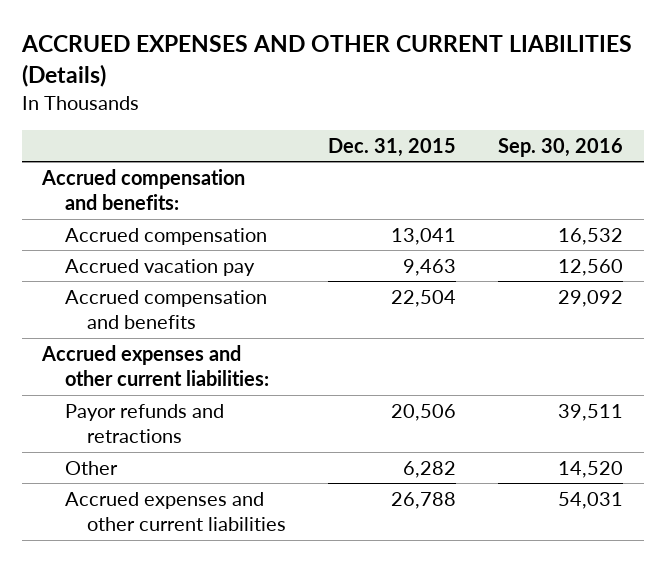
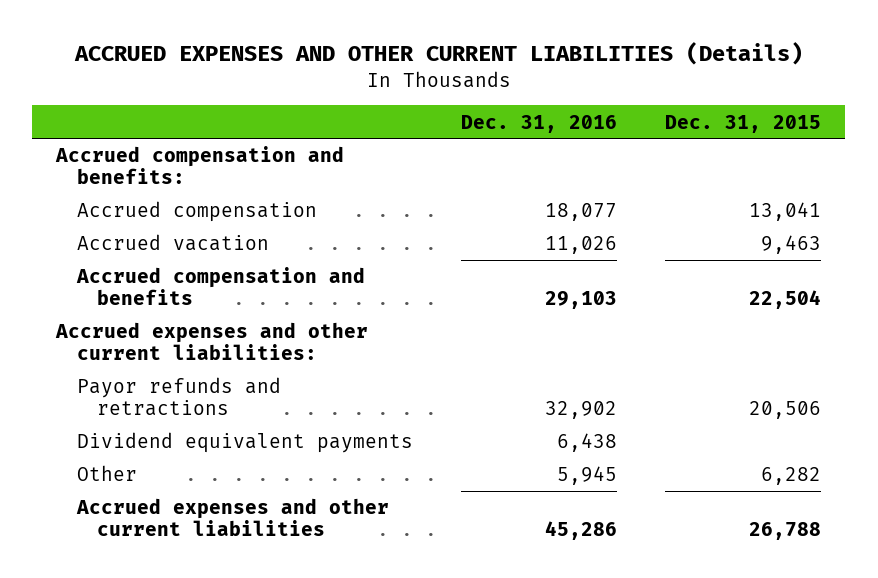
[498,137,624,157] Sep. 30, 2016 -> none
none -> [460,114,617,133] Dec. 31, 2016
[64,258,255,276] Accrued vacation pay -> [76,234,269,252] Accrued vacation
none -> [76,432,413,454] Dividend equivalent payments

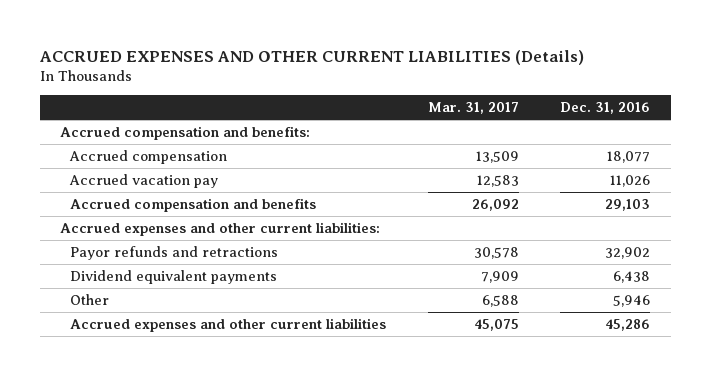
[665,114,822,133] Dec. 31, 2015 -> none
none -> [427,102,519,115] Mar. 31, 2017
[76,234,269,252] Accrued vacation -> [69,173,219,188] Accrued vacation pay
[556,466,617,486] 5,945 -> [612,294,650,307] 5,946

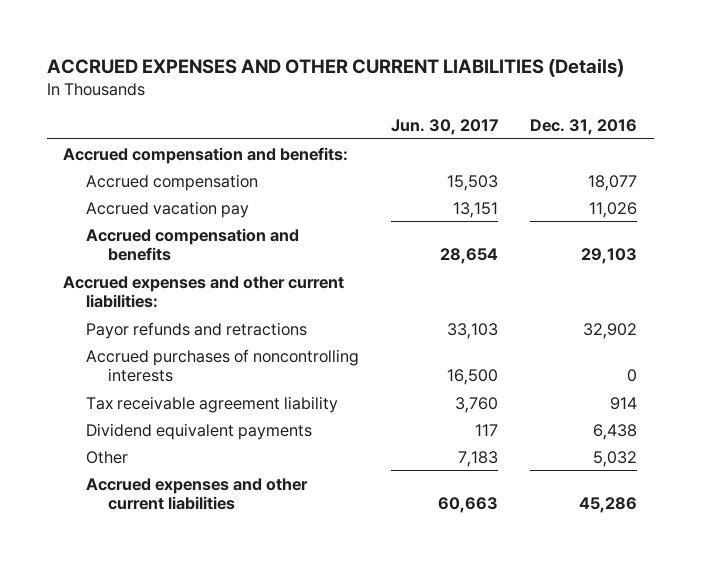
[427,102,519,115] Mar. 31, 2017 -> none
none -> [391,118,499,135] Jun. 30, 2017
none -> [85,348,359,383] Accrued purchases of noncontrolling interests
none -> [85,395,338,413] Tax receivable agreement liability
[612,294,650,307] 5,946 -> [593,450,638,467] 5,032

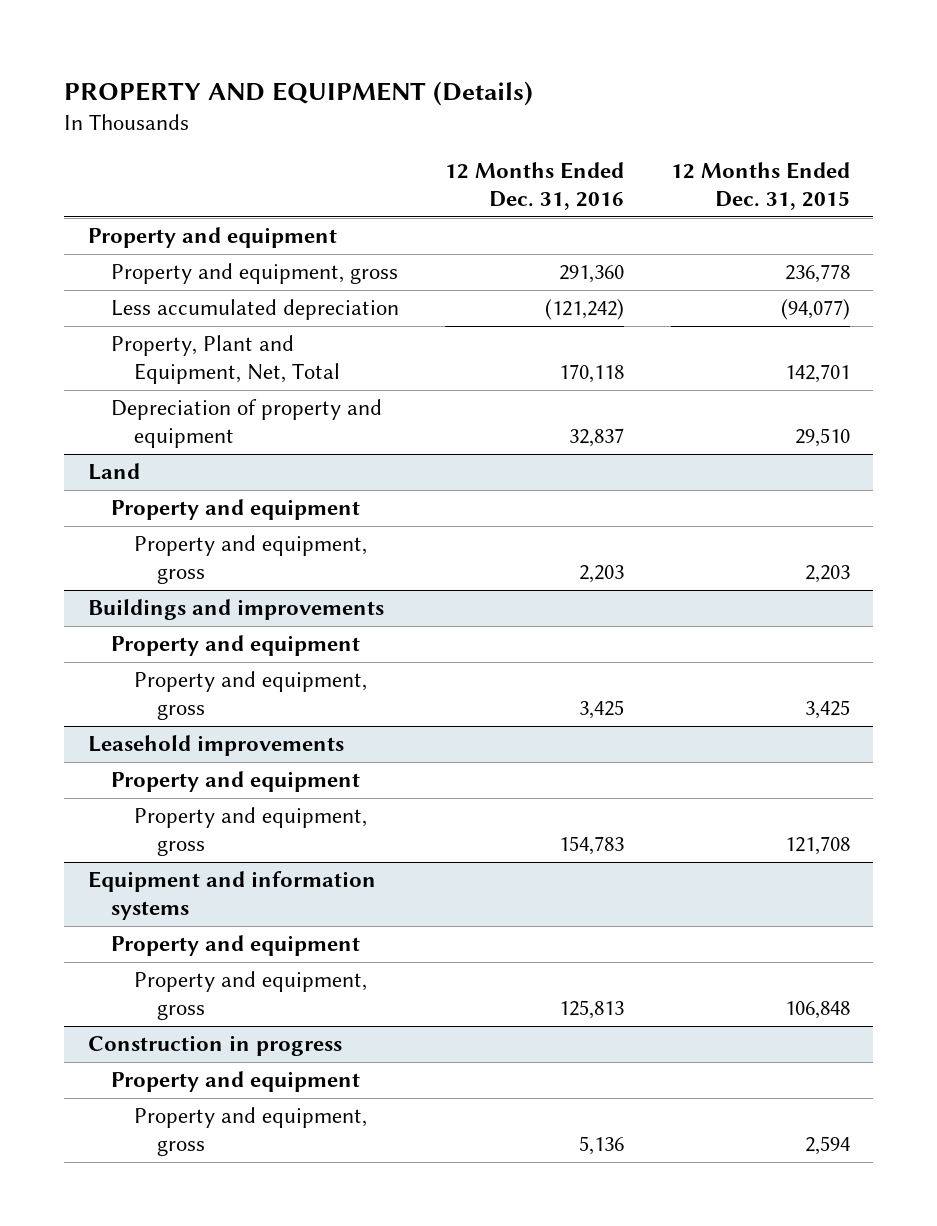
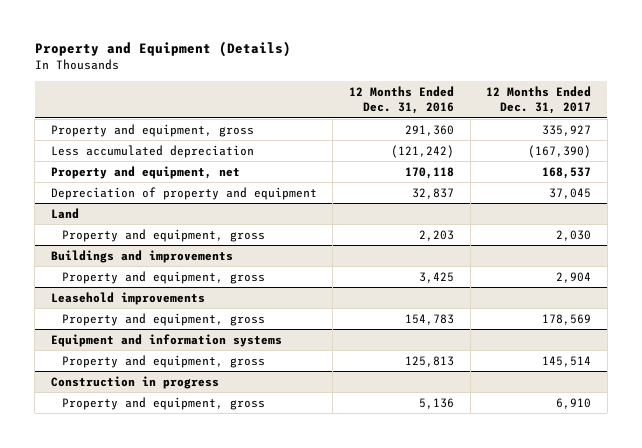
[64,80,534,106] PROPERTY AND EQUIPMENT (Details) -> [34,41,291,58] Property and Equipment (Details)
[670,162,850,211] 12 Months Ended Dec. 31, 2015 -> none
none -> [486,85,592,115] 12 Months Ended Dec. 31, 2017
[87,227,337,249] Property and equipment -> none
[110,335,340,385] Property, Plant and Equipment, Net, Total -> [50,165,240,179] Property and equipment, net
[110,499,360,521] Property and equipment -> none
[110,635,360,657] Property and equipment -> none
[110,771,360,793] Property and equipment -> none
[110,935,360,957] Property and equipment -> none
[110,1071,360,1093] Property and equipment -> none

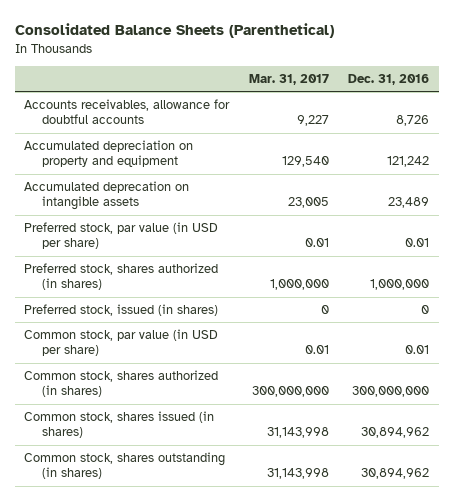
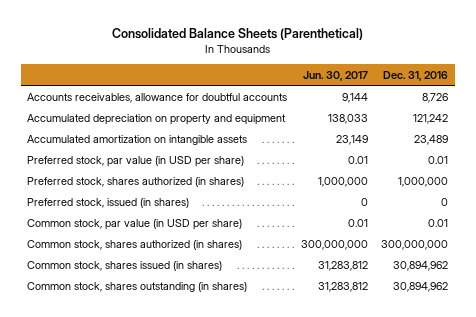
[248,74,329,86] Mar. 31, 2017 -> none
none -> [302,70,368,81] Jun. 30, 2017
[24,181,190,211] Accumulated deprecation on intangible assets -> [27,134,248,145] Accumulated amortization on intangible assets

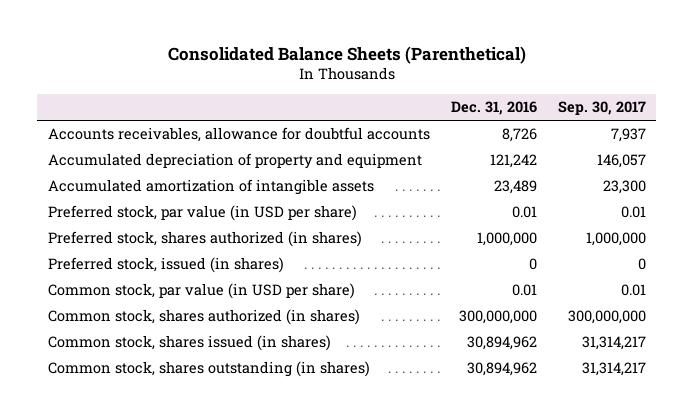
[302,70,368,81] Jun. 30, 2017 -> none
none -> [557,101,646,116] Sep. 30, 2017
[27,113,287,125] Accumulated depreciation on property and equipment -> [47,153,422,170] Accumulated depreciation of property and equipment
[27,134,248,145] Accumulated amortization on intangible assets -> [47,179,374,196] Accumulated amortization of intangible assets

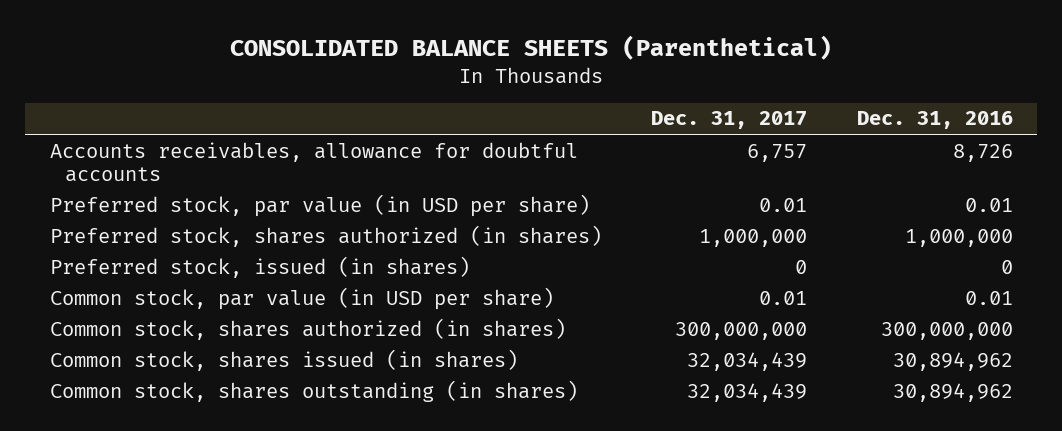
[167,45,526,64] Consolidated Balance Sheets (Parenthetical) -> [230,34,833,60] CONSOLIDATED BALANCE SHEETS (Parenthetical)
[557,101,646,116] Sep. 30, 2017 -> none
none -> [651,111,808,130] Dec. 31, 2017
[47,153,422,170] Accumulated depreciation of property and equipment -> none
[47,179,374,196] Accumulated amortization of intangible assets -> none

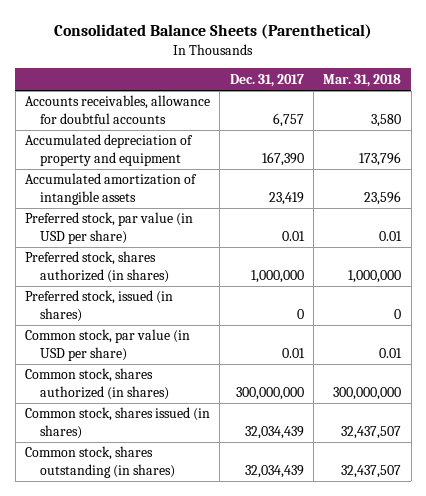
[230,34,833,60] CONSOLIDATED BALANCE SHEETS (Parenthetical) -> [54,24,373,40] Consolidated Balance Sheets (Parenthetical)
[856,111,1013,130] Dec. 31, 2016 -> none
none -> [323,73,402,87] Mar. 31, 2018
none -> [24,134,193,166] Accumulated depreciation of property and equipment
none -> [24,173,197,205] Accumulated amortization of intangible assets

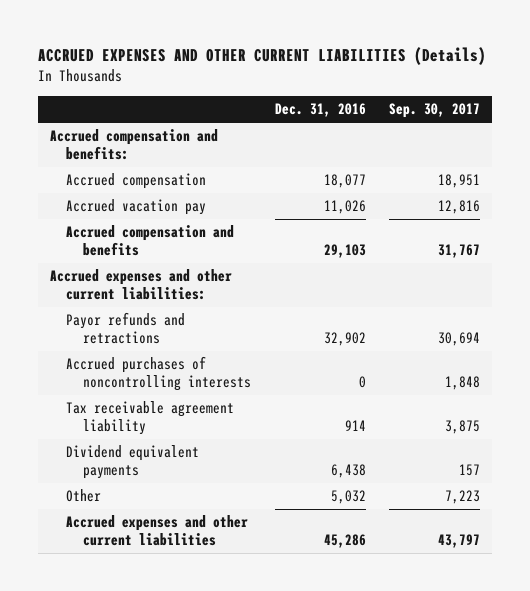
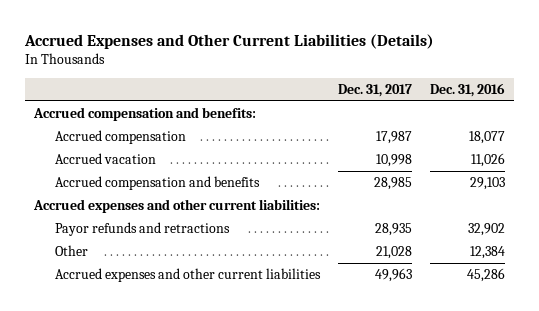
[37,46,486,65] ACCRUED EXPENSES AND OTHER CURRENT LIABILITIES (Details) -> [23,34,434,50] Accrued Expenses and Other Current Liabilities (Details)
[389,103,481,119] Sep. 30, 2017 -> none
none -> [337,83,412,97] Dec. 31, 2017
[66,199,207,216] Accrued vacation pay -> [55,152,157,164] Accrued vacation
[66,356,252,392] Accrued purchases of noncontrolling interests -> none
[66,401,235,436] Tax receivable agreement liability -> none
[66,445,200,480] Dividend equivalent payments -> none
[330,490,366,505] 5,032 -> [469,245,505,259] 12,384

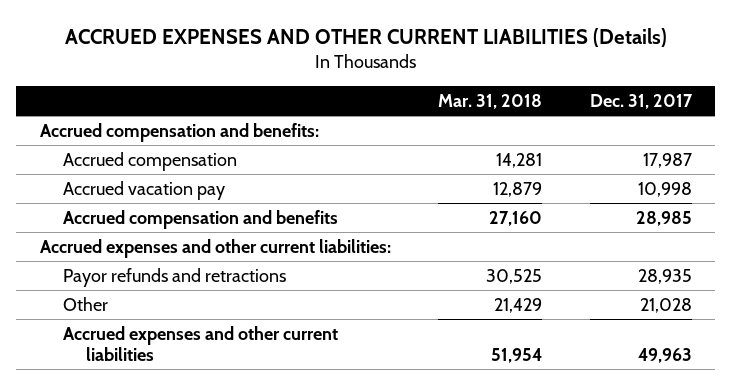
[23,34,434,50] Accrued Expenses and Other Current Liabilities (Details) -> [64,28,667,48] ACCRUED EXPENSES AND OTHER CURRENT LIABILITIES (Details)
[429,82,505,97] Dec. 31, 2016 -> none
none -> [438,94,543,110] Mar. 31, 2018
[55,152,157,164] Accrued vacation -> [63,180,226,200] Accrued vacation pay

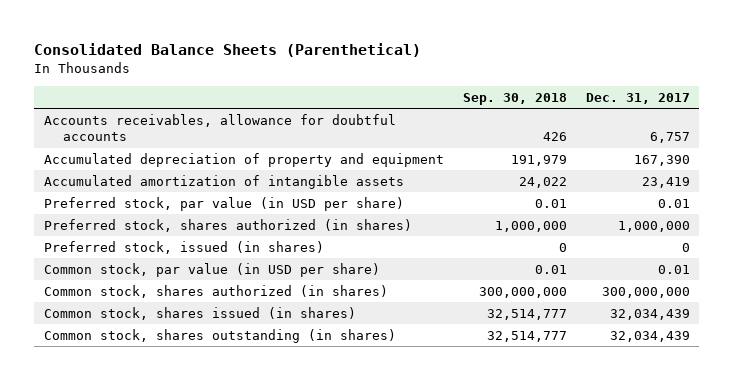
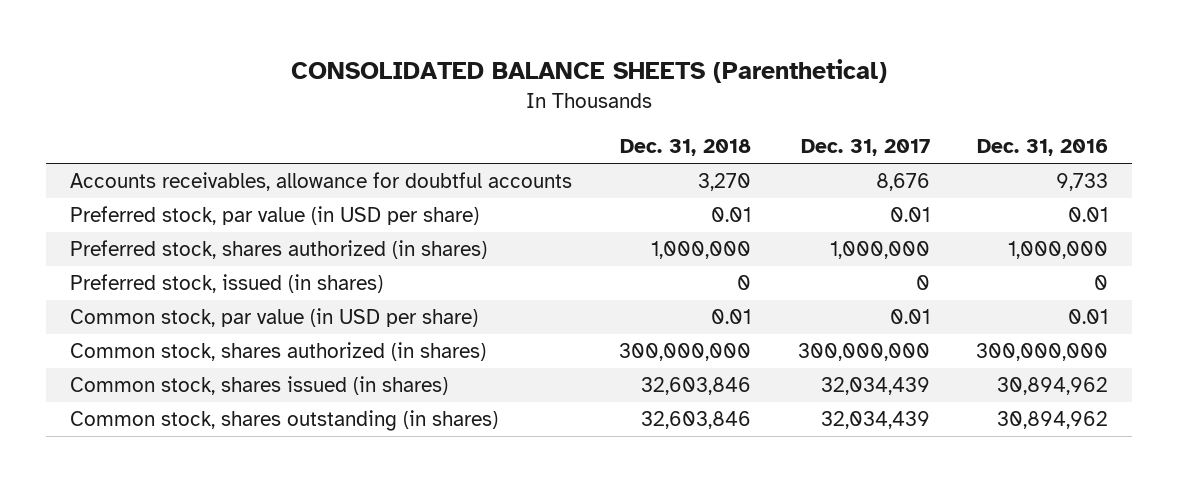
[34,42,422,57] Consolidated Balance Sheets (Parenthetical) -> [291,59,888,84] CONSOLIDATED BALANCE SHEETS (Parenthetical)
[462,92,567,105] Sep. 30, 2018 -> none
none -> [619,139,751,157] Dec. 31, 2018
none -> [977,139,1109,157] Dec. 31, 2016
[43,153,444,168] Accumulated depreciation of property and equipment -> none
[43,175,404,190] Accumulated amortization of intangible assets -> none
[649,132,690,144] 6,757 -> [875,173,930,192] 8,676

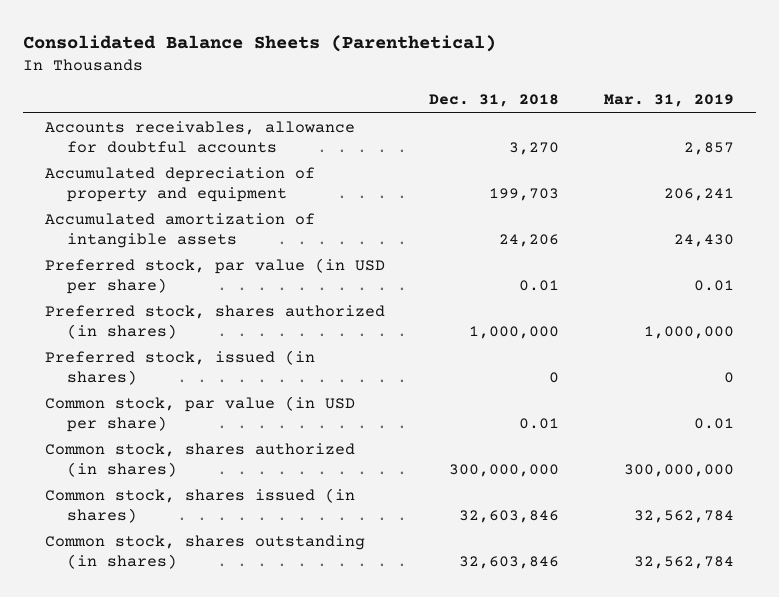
[291,59,888,84] CONSOLIDATED BALANCE SHEETS (Parenthetical) -> [23,35,497,53] Consolidated Balance Sheets (Parenthetical)
[800,139,930,157] Dec. 31, 2017 -> none
[977,139,1109,157] Dec. 31, 2016 -> none
none -> [603,94,734,108] Mar. 31, 2019
none -> [45,166,316,202] Accumulated depreciation of property and equipment
none -> [45,212,316,248] Accumulated amortization of intangible assets

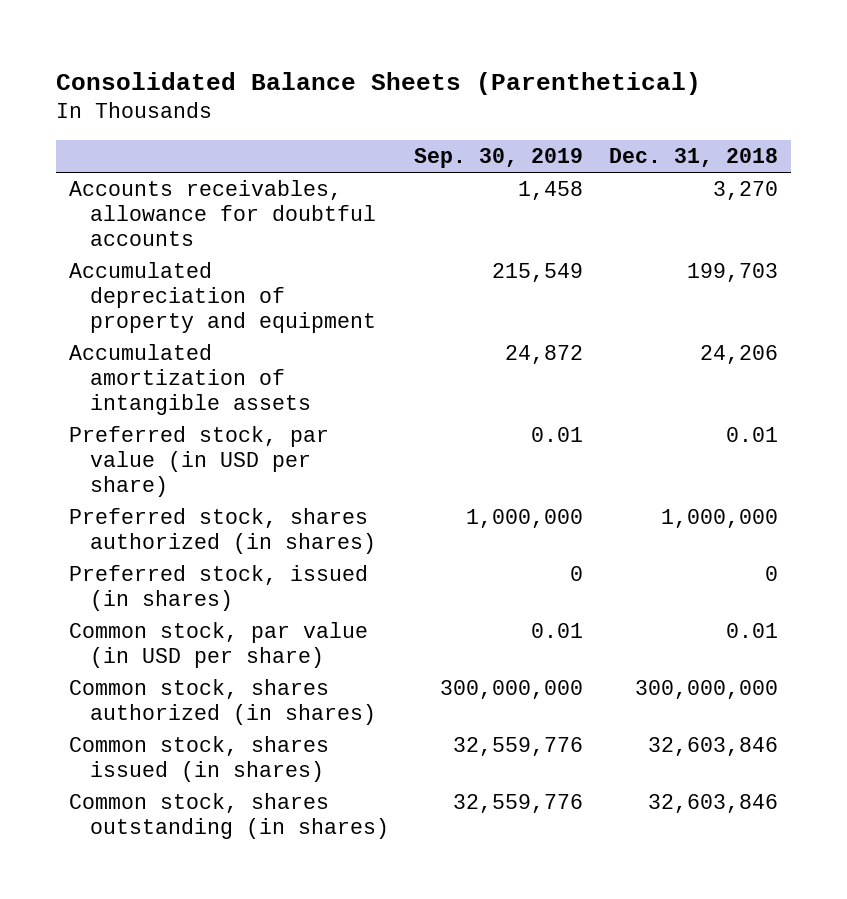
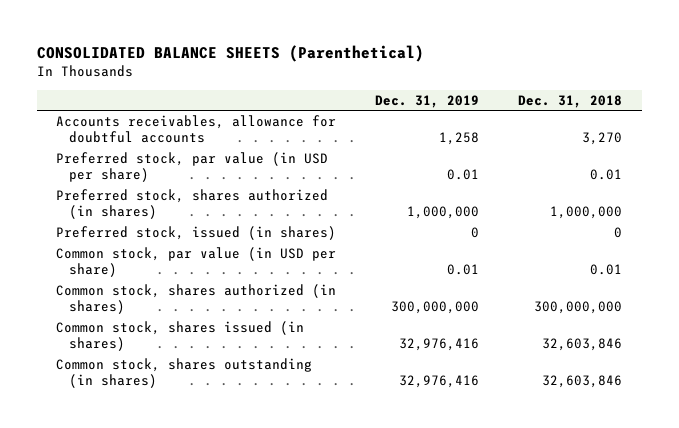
[56,71,702,95] Consolidated Balance Sheets (Parenthetical) -> [36,44,424,62] CONSOLIDATED BALANCE SHEETS (Parenthetical)
[414,148,584,169] Sep. 30, 2019 -> none
none -> [375,94,480,108] Dec. 31, 2019
[69,262,376,333] Accumulated depreciation of property and equipment -> none
[69,344,311,415] Accumulated amortization of intangible assets -> none

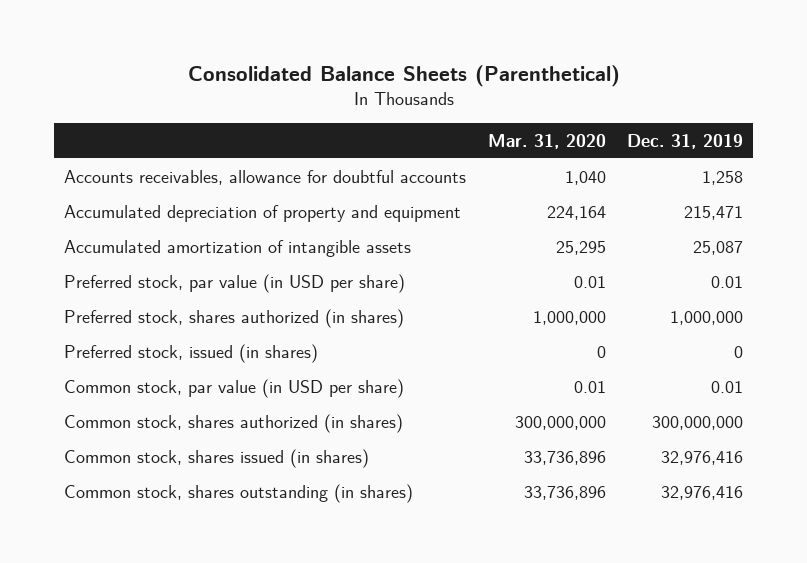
[36,44,424,62] CONSOLIDATED BALANCE SHEETS (Parenthetical) -> [187,65,620,88] Consolidated Balance Sheets (Parenthetical)
[518,94,623,108] Dec. 31, 2018 -> none
none -> [487,133,606,149] Mar. 31, 2020
none -> [64,204,462,222] Accumulated depreciation of property and equipment
none -> [64,239,412,257] Accumulated amortization of intangible assets

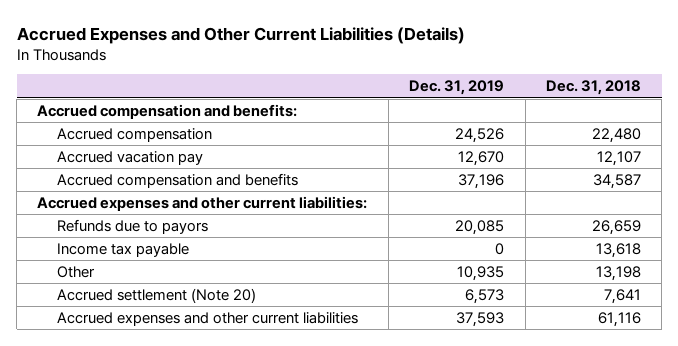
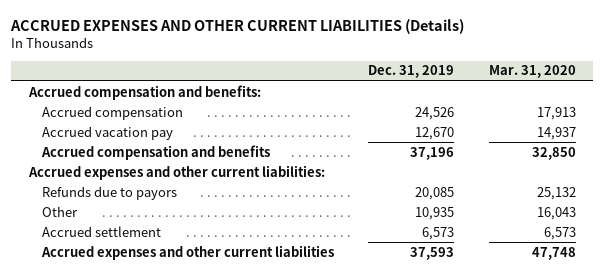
[16,26,465,44] Accrued Expenses and Other Current Liabilities (Details) -> [10,18,465,34] ACCRUED EXPENSES AND OTHER CURRENT LIABILITIES (Details)
[545,80,641,96] Dec. 31, 2018 -> none
none -> [489,65,577,79] Mar. 31, 2020
[57,242,190,257] Income tax payable -> none
[57,287,257,303] Accrued settlement (Note 20) -> [41,225,161,237] Accrued settlement

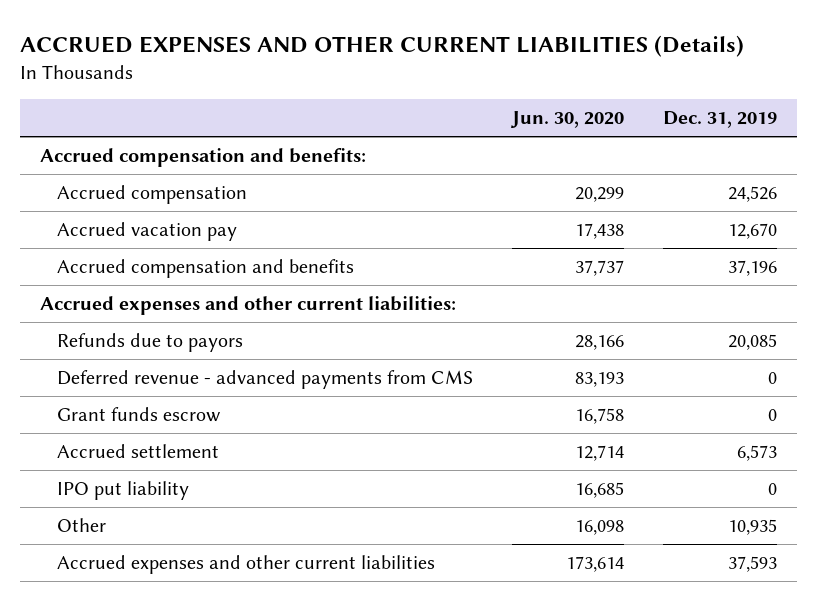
[489,65,577,79] Mar. 31, 2020 -> none
none -> [510,111,625,129] Jun. 30, 2020
none -> [57,370,474,390] Deferred revenue - advanced payments from CMS
none -> [57,407,222,423] Grant funds escrow
none -> [57,481,190,501] IPO put liability
[41,205,78,217] Other -> [57,518,107,533] Other

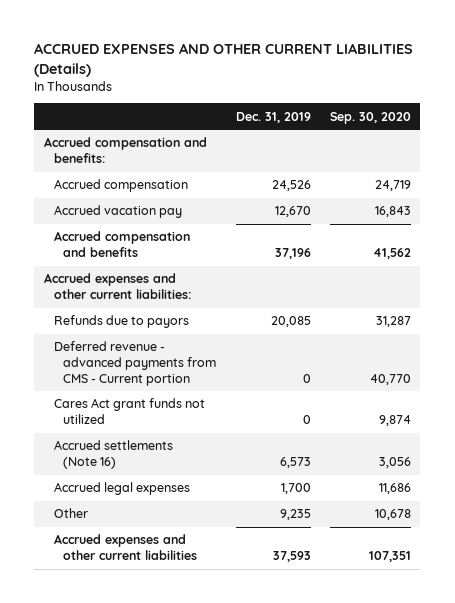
[510,111,625,129] Jun. 30, 2020 -> none
none -> [329,111,411,124] Sep. 30, 2020
[57,407,222,423] Grant funds escrow -> none
[57,481,190,501] IPO put liability -> none
[57,370,474,390] Deferred revenue - advanced payments from CMS -> [53,341,217,386] Deferred revenue - advanced payments from CMS - Current portion
none -> [53,398,205,425] Cares Act grant funds not utilized
[57,444,220,459] Accrued settlement -> [53,440,173,470] Accrued settlements (Note 16)
none -> [53,482,190,496] Accrued legal expenses
[728,519,778,536] 10,935 -> [279,509,311,521] 9,235

